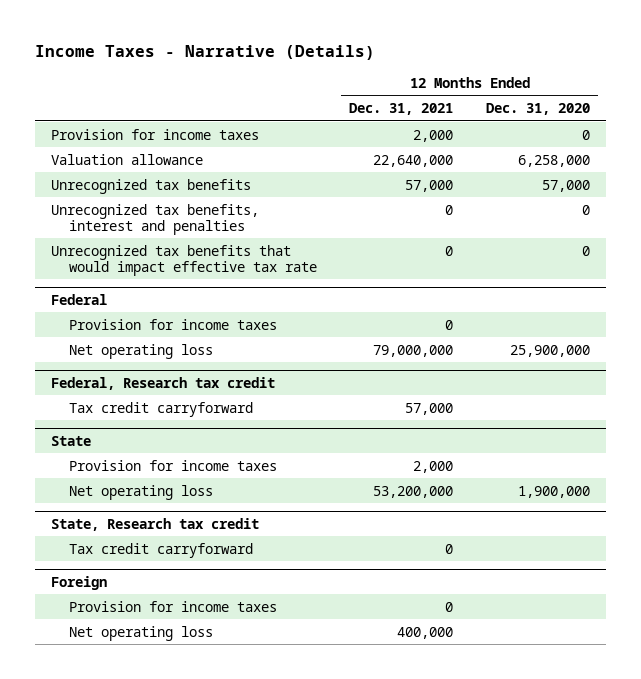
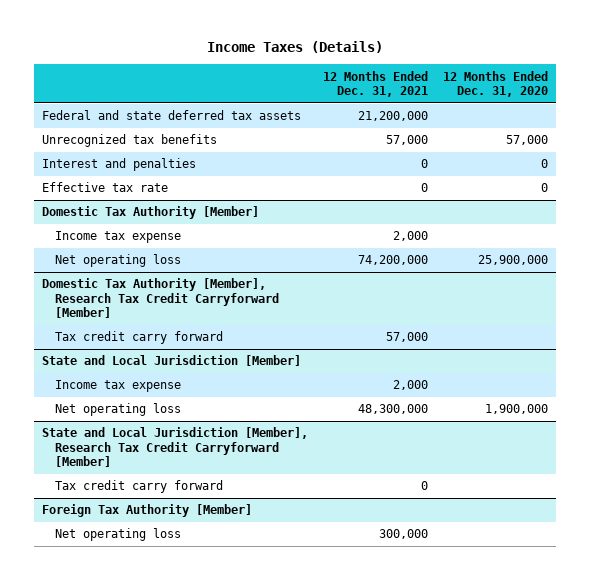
[34,44,375,60] Income Taxes - Narrative (Details) -> [207,41,384,54] Income Taxes (Details)
[51,128,260,140] Provision for income taxes -> none
[51,153,204,165] Valuation allowance -> none
none -> [41,110,301,121] Federal and state deferred tax assets
[69,318,278,330] Provision for income taxes -> none
[51,376,276,390] Federal, Research tax credit -> none
[69,459,278,471] Provision for income taxes -> none
[51,517,260,531] State, Research tax credit -> none
[69,600,278,612] Provision for income taxes -> none
[51,203,260,235] Unrecognized tax benefits, interest and penalties -> [41,158,196,172] Interest and penalties
[51,244,318,276] Unrecognized tax benefits that would impact effective tax rate -> [41,182,168,193] Effective tax rate
[51,293,108,305] Federal -> [41,206,259,220] Domestic Tax Authority [Member]
none -> [54,231,181,244] Income tax expense
[373,344,454,357] 79,000,000 -> [358,255,429,266] 74,200,000
none -> [41,278,279,319] Domestic Tax Authority [Member], Research Tax Credit Carryforward [Member]
[69,401,254,417] Tax credit carryforward -> [54,331,223,345] Tax credit carry forward
[51,435,92,446] State -> [41,355,301,367] State and Local Jurisdiction [Member]
none -> [54,380,181,393] Income tax expense
[373,485,454,498] 53,200,000 -> [358,404,429,415] 48,300,000
none -> [41,427,308,468] State and Local Jurisdiction [Member], Research Tax Credit Carryforward [Member]
[69,542,254,558] Tax credit carryforward -> [54,480,223,494] Tax credit carry forward
[51,575,108,590] Foreign -> [41,504,252,518] Foreign Tax Authority [Member]
[397,626,454,639] 400,000 -> [379,529,429,540] 300,000

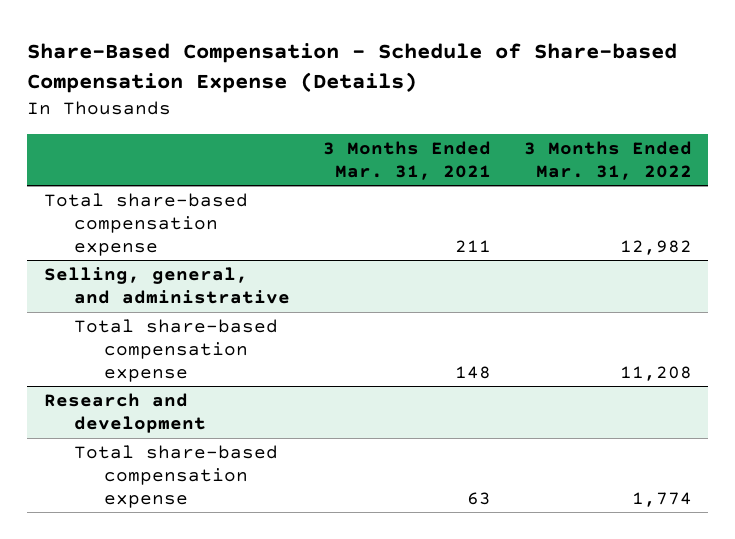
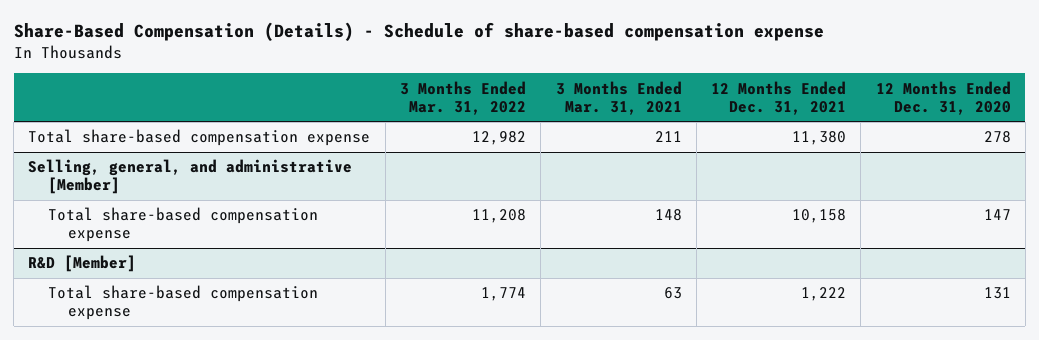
[27,42,678,93] Share-Based Compensation - Schedule of Share-based Compensation Expense (Details) -> [13,22,824,42] Share-Based Compensation (Details) - Schedule of share-based compensation expense
none -> [711,80,847,115] 12 Months Ended Dec. 31, 2021
none -> [875,80,1011,115] 12 Months Ended Dec. 31, 2020
[43,267,291,304] Selling, general, and administrative -> [28,159,353,195] Selling, general, and administrative [Member]
[43,393,207,433] Research and development -> [28,255,137,273] R&D [Member]

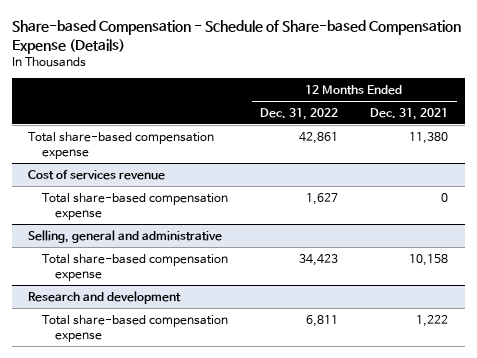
[13,22,824,42] Share-Based Compensation (Details) - Schedule of share-based compensation expense -> [12,20,462,54] Share-based Compensation - Schedule of Share-based Compensation Expense (Details)
[399,80,526,115] 3 Months Ended Mar. 31, 2022 -> none
[555,80,682,115] 3 Months Ended Mar. 31, 2021 -> none
[875,80,1011,115] 12 Months Ended Dec. 31, 2020 -> none
none -> [260,107,339,120] Dec. 31, 2022
none -> [28,169,166,180] Cost of services revenue
none -> [41,192,228,221] Total share-based compensation expense
[28,159,353,195] Selling, general, and administrative [Member] -> [28,229,223,243] Selling, general and administrative
[28,255,137,273] R&D [Member] -> [28,290,182,304] Research and development

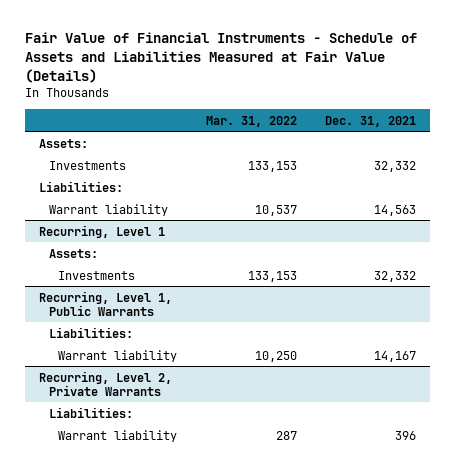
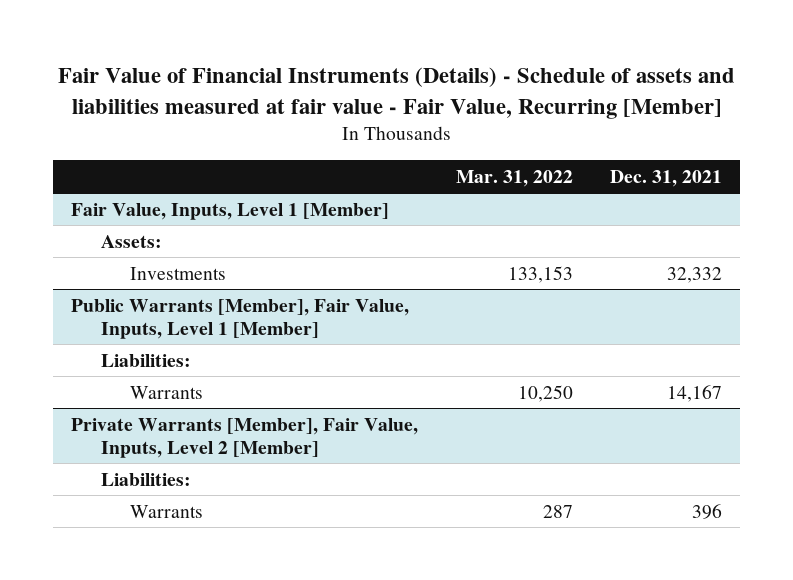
[24,32,417,83] Fair Value of Financial Instruments - Schedule of Assets and Liabilities Measured at Fair Value (Details) -> [57,67,735,119] Fair Value of Financial Instruments (Details) - Schedule of assets and liabilities measured at fair value - Fair Value, Recurring [Member]
[38,138,88,148] Assets: -> none
[48,160,126,170] Investments -> none
[38,180,123,192] Liabilities: -> none
[48,203,168,216] Warrant liability -> none
[38,224,165,238] Recurring, Level 1 -> none
none -> [71,202,390,220] Fair Value, Inputs, Level 1 [Member]
[38,290,172,316] Recurring, Level 1, Public Warrants -> none
none -> [71,298,410,339] Public Warrants [Member], Fair Value, Inputs, Level 1 [Member]
[38,370,172,396] Recurring, Level 2, Private Warrants -> none
[58,349,178,362] Warrant liability -> [129,385,203,399] Warrants
none -> [71,417,419,458] Private Warrants [Member], Fair Value, Inputs, Level 2 [Member]
[58,429,178,442] Warrant liability -> [129,504,203,518] Warrants

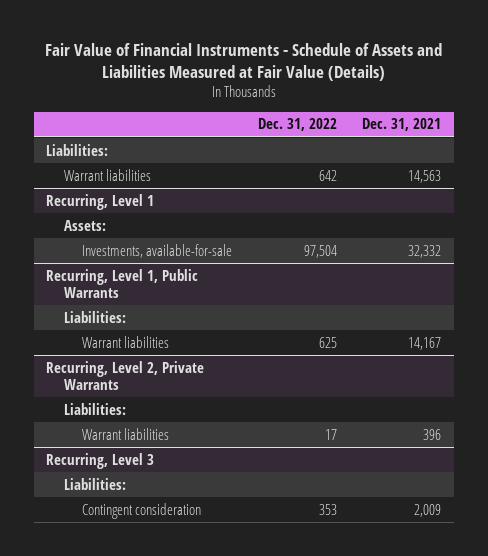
[57,67,735,119] Fair Value of Financial Instruments (Details) - Schedule of assets and liabilities measured at fair value - Fair Value, Recurring [Member] -> [44,42,442,81] Fair Value of Financial Instruments - Schedule of Assets and Liabilities Measured at Fair Value (Details)
[455,169,573,187] Mar. 31, 2022 -> none
none -> [257,118,337,132] Dec. 31, 2022
[71,202,390,220] Fair Value, Inputs, Level 1 [Member] -> none
none -> [46,143,109,156] Liabilities:
none -> [64,168,152,181] Warrant liabilities
none -> [46,193,155,210] Recurring, Level 1
[71,298,410,339] Public Warrants [Member], Fair Value, Inputs, Level 1 [Member] -> none
[129,266,226,280] Investments -> [82,243,233,258] Investments, available-for-sale
none -> [46,268,199,298] Recurring, Level 1, Public Warrants
[71,417,419,458] Private Warrants [Member], Fair Value, Inputs, Level 2 [Member] -> none
[129,385,203,399] Warrants -> [82,335,170,348] Warrant liabilities
none -> [46,360,205,390] Recurring, Level 2, Private Warrants
[129,504,203,518] Warrants -> [82,427,170,440] Warrant liabilities
none -> [46,452,155,469] Recurring, Level 3
none -> [64,477,127,490] Liabilities:
none -> [82,502,202,519] Contingent consideration

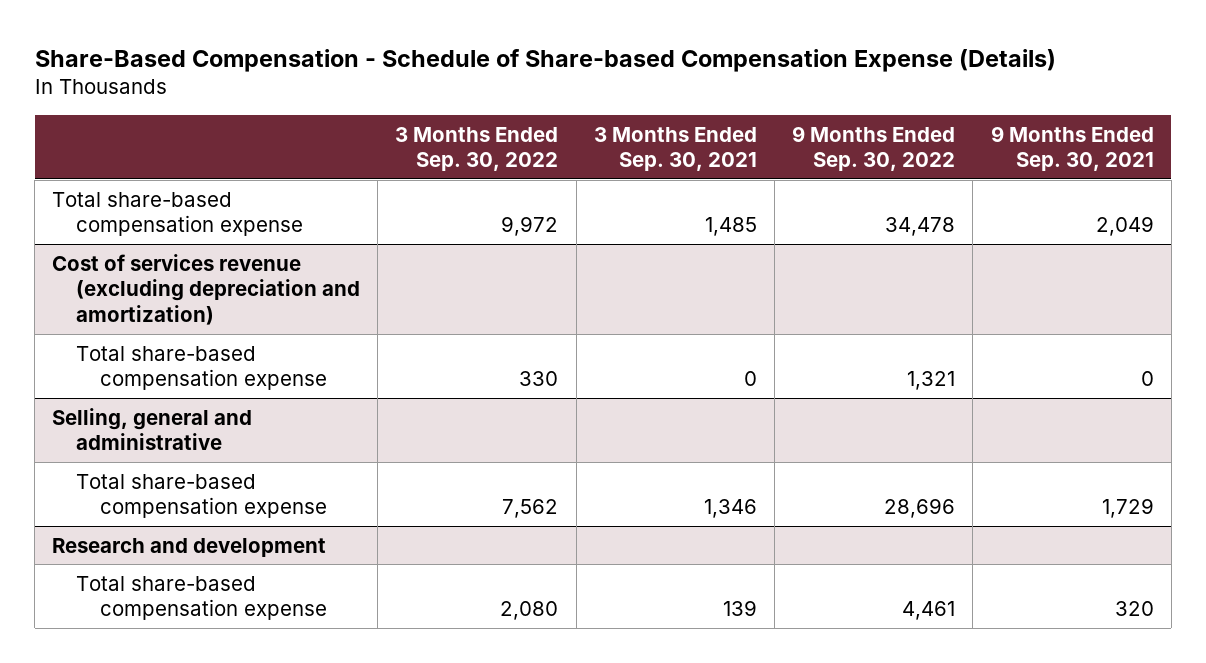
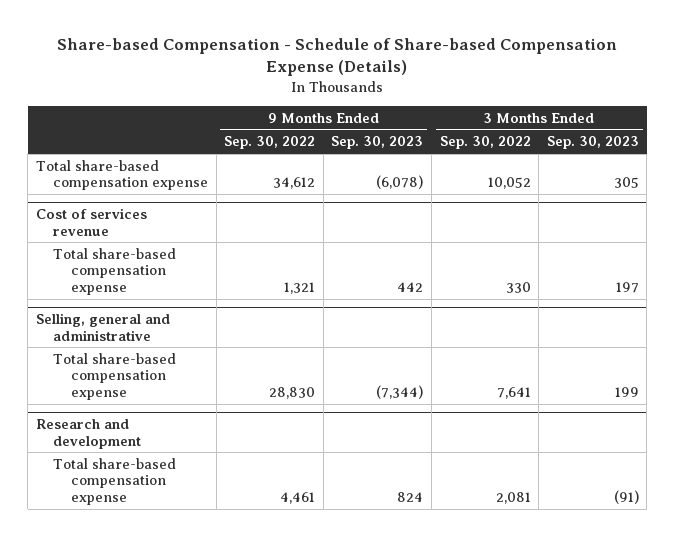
[34,48,1056,72] Share-Based Compensation - Schedule of Share-based Compensation Expense (Details) -> [57,38,618,77] Share-based Compensation - Schedule of Share-based Compensation Expense (Details)
[593,126,757,172] 3 Months Ended Sep. 30, 2021 -> none
[990,125,1154,172] 9 Months Ended Sep. 30, 2021 -> none
none -> [331,136,424,150] Sep. 30, 2023
none -> [546,136,639,150] Sep. 30, 2023
[501,216,559,237] 9,972 -> [487,177,531,190] 10,052
[885,217,956,237] 34,478 -> [273,177,316,190] 34,612
[52,253,361,325] Cost of services revenue (excluding depreciation and amortization) -> [35,208,147,236] Cost of services revenue
[502,499,559,519] 7,562 -> [496,386,531,399] 7,641
[884,498,956,519] 28,696 -> [269,386,316,399] 28,830
[500,601,559,621] 2,080 -> [495,491,531,504] 2,081

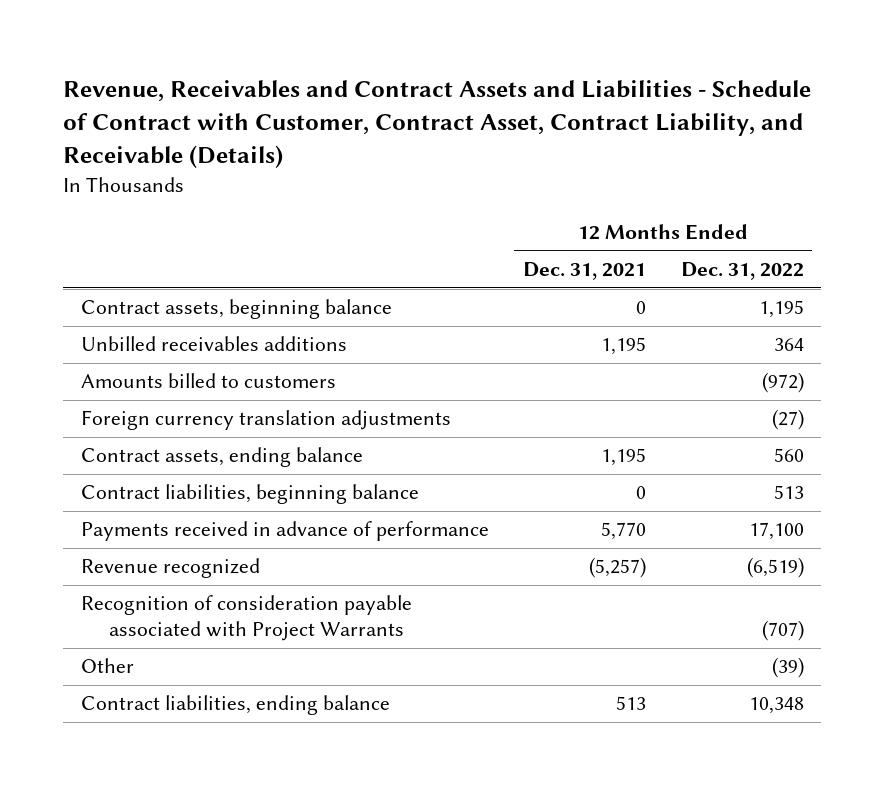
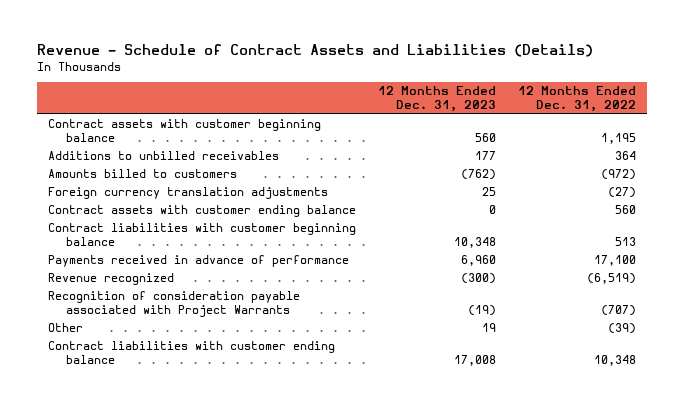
[63,79,812,169] Revenue, Receivables and Contract Assets and Liabilities - Schedule of Contract with Customer, Contract Asset, Contract Liability, and Receivable (Details) -> [36,43,593,57] Revenue - Schedule of Contract Assets and Liabilities (Details)
[523,262,647,281] Dec. 31, 2021 -> none
none -> [377,86,496,113] 12 Months Ended Dec. 31, 2023
[80,299,392,320] Contract assets, beginning balance -> [47,119,321,143] Contract assets with customer beginning balance
[80,336,347,352] Unbilled receivables additions -> [47,151,279,161] Additions to unbilled receivables
[80,447,363,468] Contract assets, ending balance -> [47,205,356,218] Contract assets with customer ending balance
[80,484,419,505] Contract liabilities, beginning balance -> [47,223,356,247] Contract liabilities with customer beginning balance
[80,695,390,716] Contract liabilities, ending balance -> [47,341,335,365] Contract liabilities with customer ending balance

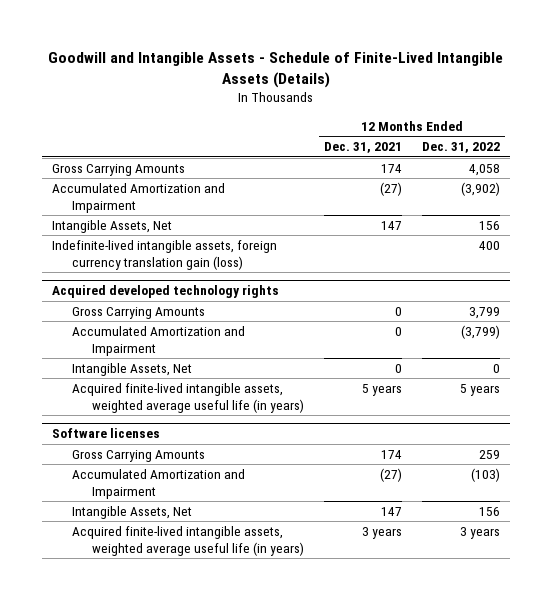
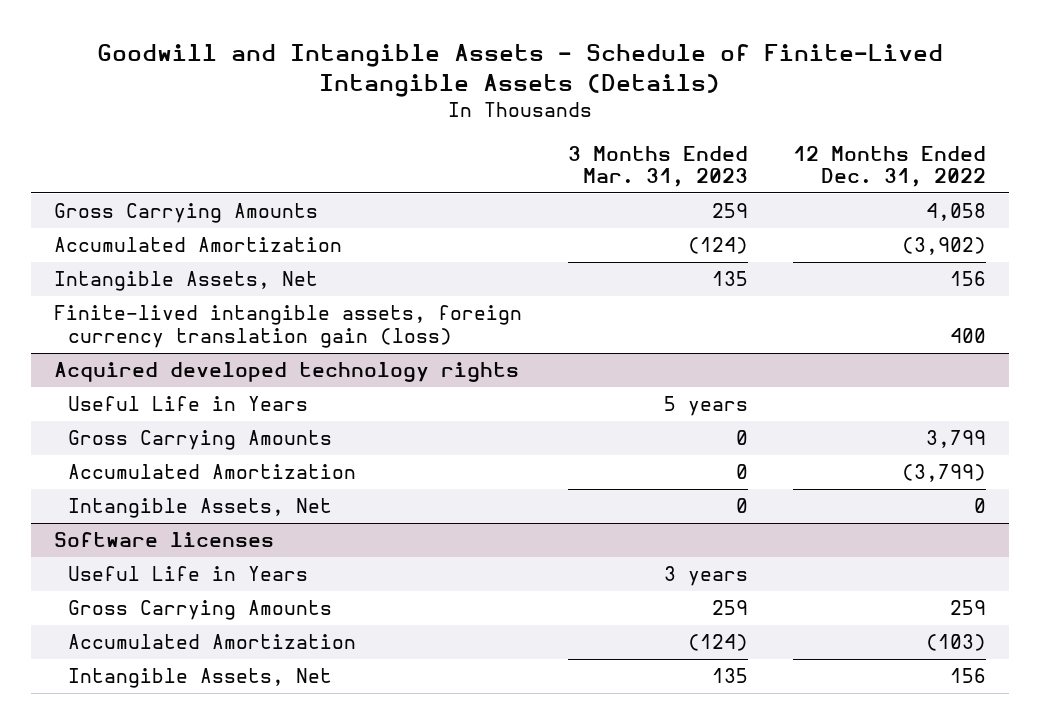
[323,142,402,154] Dec. 31, 2021 -> none
none -> [567,145,748,188] 3 Months Ended Mar. 31, 2023
[51,182,225,213] Accumulated Amortization and Impairment -> [54,237,343,253] Accumulated Amortization
[51,239,277,270] Indefinite-lived intangible assets, foreign currency translation gain (loss) -> [54,305,523,348] Finite-lived intangible assets, foreign currency translation gain (loss)
none -> [68,396,309,412] Useful Life in Years
[71,325,245,356] Accumulated Amortization and Impairment -> [68,464,357,480] Accumulated Amortization
[71,382,304,413] Acquired finite-lived intangible assets, weighted average useful life (in years) -> none
none -> [68,566,309,582] Useful Life in Years
[71,468,245,499] Accumulated Amortization and Impairment -> [68,634,357,650] Accumulated Amortization
[71,525,304,556] Acquired finite-lived intangible assets, weighted average useful life (in years) -> none

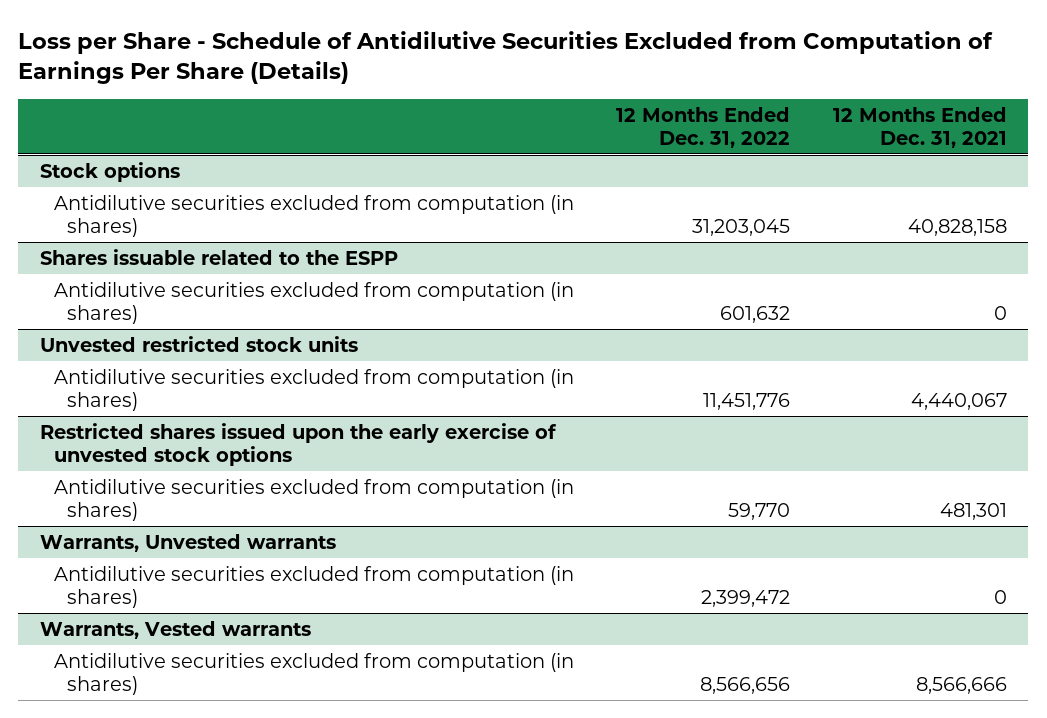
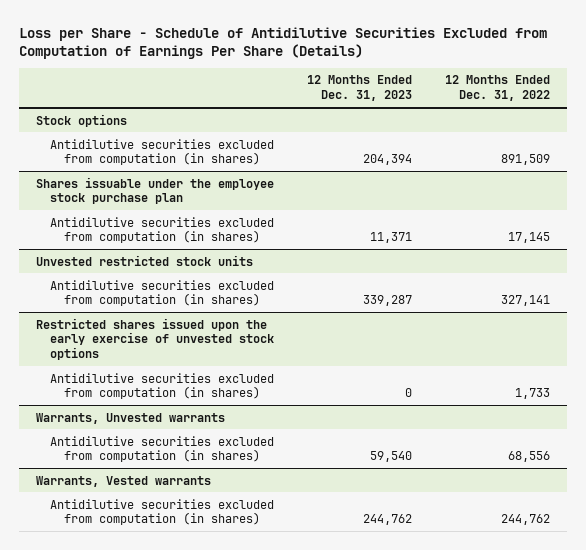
[832,106,1007,148] 12 Months Ended Dec. 31, 2021 -> none
none -> [306,75,412,102] 12 Months Ended Dec. 31, 2023
[692,218,791,236] 31,203,045 -> [500,154,550,166] 891,509
[39,248,398,265] Shares issuable related to the ESPP -> [35,176,274,205] Shares issuable under the employee stock purchase plan
[720,305,791,323] 601,632 -> [507,232,550,244] 17,145
[703,392,791,410] 11,451,776 -> [500,295,550,307] 327,141
[728,502,791,520] 59,770 -> [514,388,550,400] 1,733
[701,589,791,607] 2,399,472 -> [507,451,550,463] 68,556
[700,676,791,694] 8,566,656 -> [500,514,550,526] 244,762

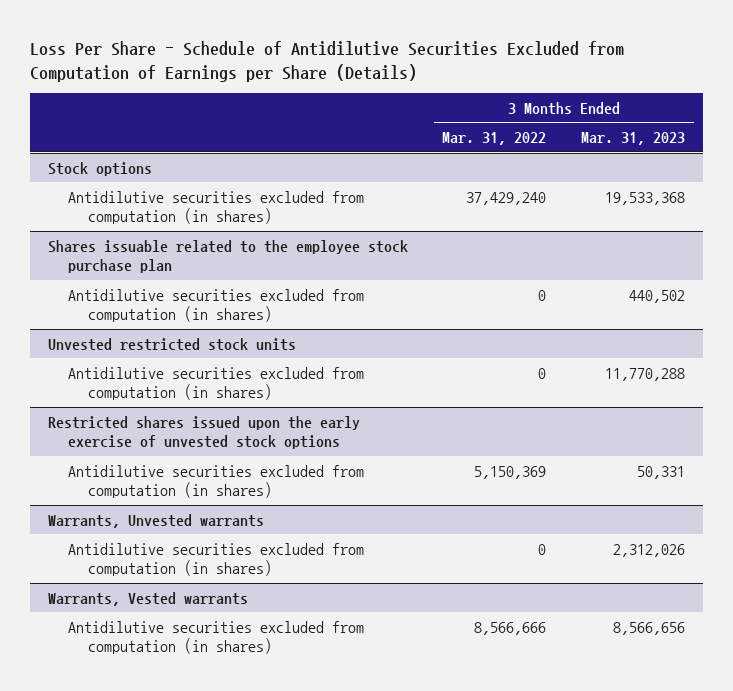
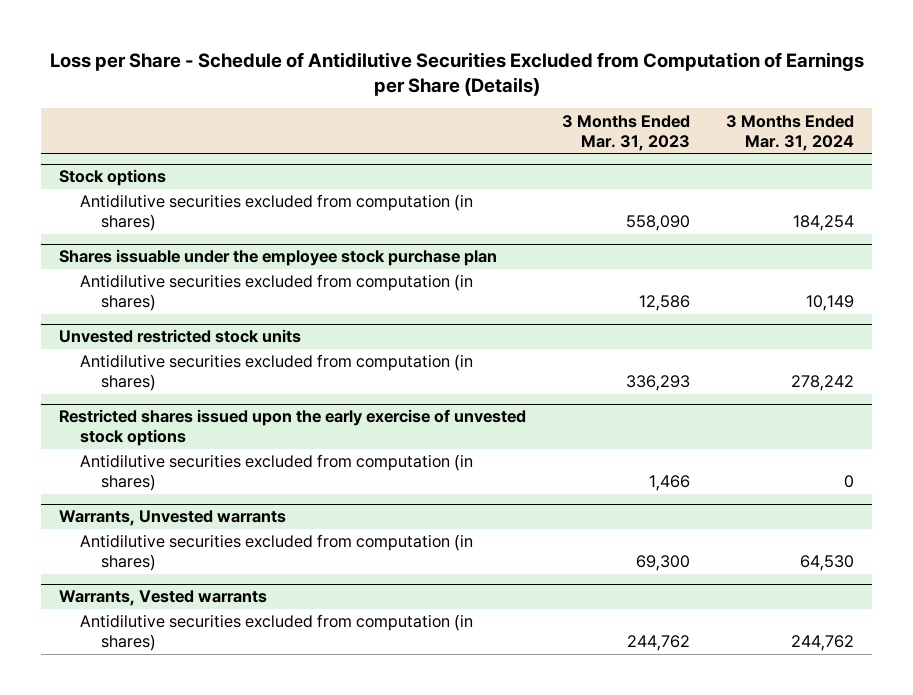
[30,40,625,82] Loss Per Share - Schedule of Antidilutive Securities Excluded from Computation of Earnings per Share (Details) -> [49,51,864,97] Loss per Share - Schedule of Antidilutive Securities Excluded from Computation of Earnings per Share (Details)
[442,131,547,145] Mar. 31, 2022 -> none
none -> [726,114,855,151] 3 Months Ended Mar. 31, 2024
[605,191,686,205] 19,533,368 -> [626,215,691,232] 558,090
[47,239,408,273] Shares issuable related to the employee stock purchase plan -> [59,249,498,267] Shares issuable under the employee stock purchase plan
[629,289,686,303] 440,502 -> [639,295,691,312] 12,586
[605,367,686,381] 11,770,288 -> [626,375,691,392] 336,293
[637,465,686,479] 50,331 -> [649,475,691,492] 1,466
[613,543,686,557] 2,312,026 -> [636,555,691,572] 69,300
[613,621,686,635] 8,566,656 -> [627,635,691,652] 244,762

